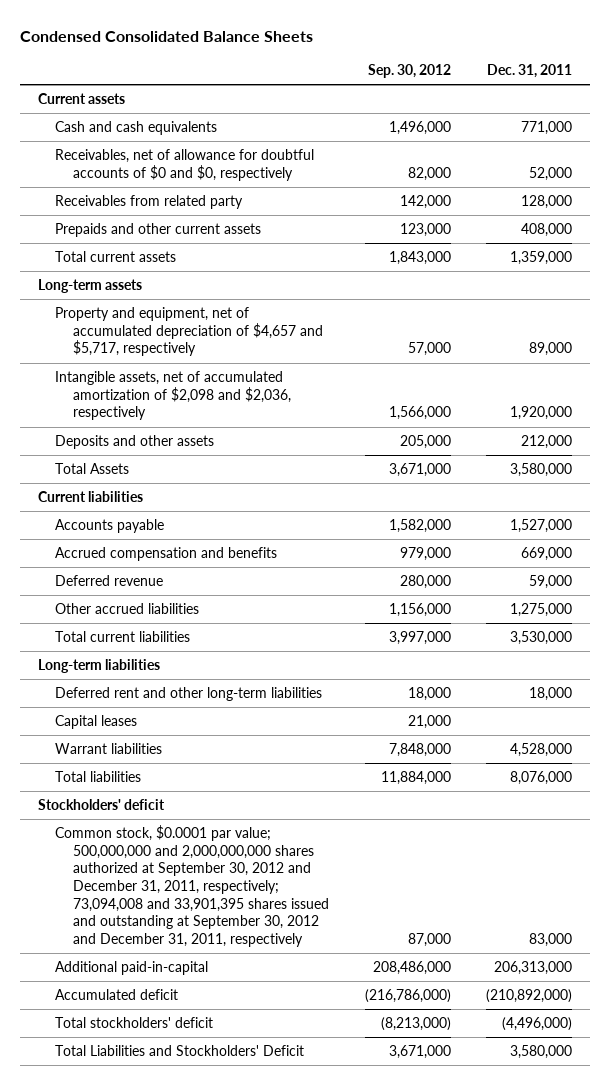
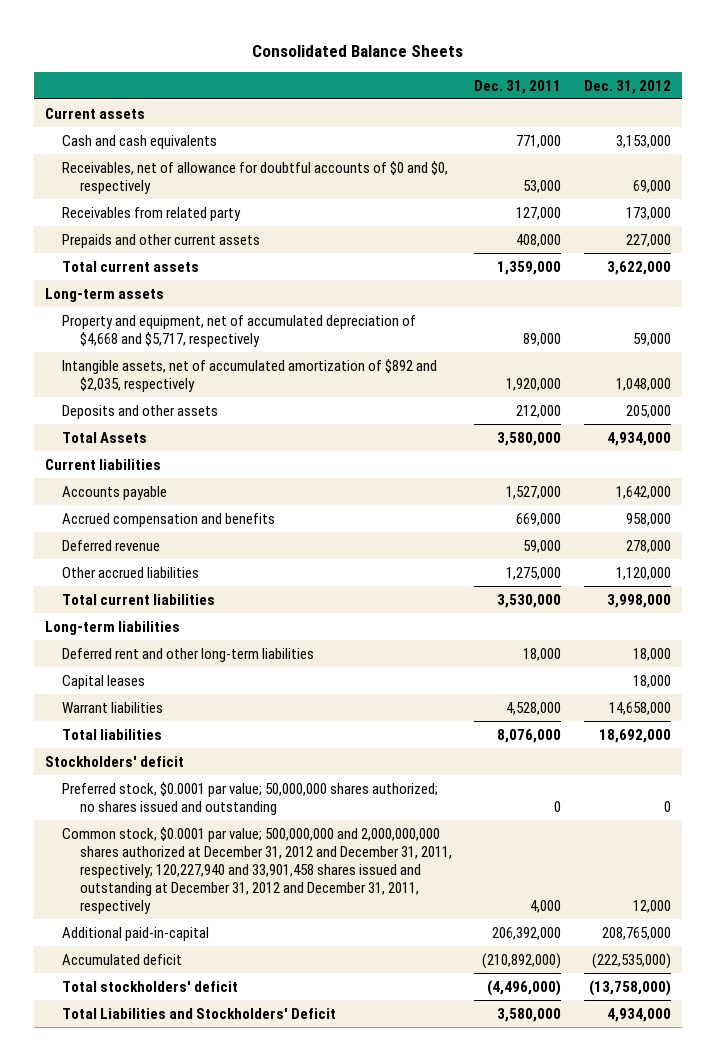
[19,30,313,42] Condensed Consolidated Balance Sheets -> [252,45,464,58] Consolidated Balance Sheets
[367,63,451,78] Sep. 30, 2012 -> none
none -> [584,79,672,94] Dec. 31, 2012
[529,166,573,181] 52,000 -> [523,179,562,193] 53,000
[521,195,573,210] 128,000 -> [516,206,562,220] 127,000
[55,307,324,357] Property and equipment, net of accumulated depreciation of $4,657 and $5,717, respectively -> [62,314,417,347] Property and equipment, net of accumulated depreciation of $4,668 and $5,717, respectively
[55,371,292,421] Intangible assets, net of accumulated amortization of $2,098 and $2,036, respectively -> [62,358,438,392] Intangible assets, net of accumulated amortization of $892 and $2,035, respectively
none -> [62,781,439,815] Preferred stock, $0.0001 par value; 50,000,000 shares authorized; no shares issued and outstanding
[55,825,330,947] Common stock, $0.0001 par value; 500,000,000 and 2,000,000,000 shares authorized at September 30, 2012 and December 31, 2011, respectively; 73,094,008 and 33,901,395 shares issued and outstanding at September 30, 2012 and December 31, 2011, respectively -> [62,826,452,914] Common stock, $0.0001 par value; 500,000,000 and 2,000,000,000 shares authorized at December 31, 2012 and December 31, 2011, respectively; 120,227,940 and 33,901,458 shares issued and outstanding at December 31, 2012 and December 31, 2011, respectively
[529,932,573,947] 83,000 -> [530,899,562,913] 4,000
[494,961,573,976] 206,313,000 -> [492,926,562,940] 206,392,000

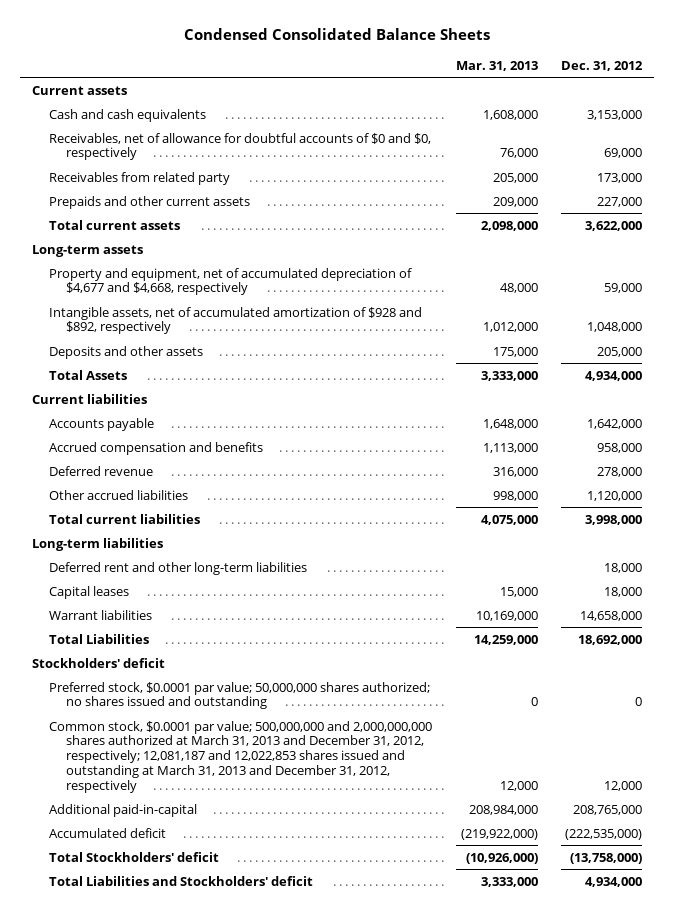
[252,45,464,58] Consolidated Balance Sheets -> [184,28,491,41] Condensed Consolidated Balance Sheets
[474,79,562,94] Dec. 31, 2011 -> none
none -> [455,60,538,71] Mar. 31, 2013
[62,314,417,347] Property and equipment, net of accumulated depreciation of $4,668 and $5,717, respectively -> [49,267,413,296] Property and equipment, net of accumulated depreciation of $4,677 and $4,668, respectively
[62,358,438,392] Intangible assets, net of accumulated amortization of $892 and $2,035, respectively -> [49,306,423,335] Intangible assets, net of accumulated amortization of $928 and $892, respectively
[62,728,163,740] Total liabilities -> [49,633,150,644] Total Liabilities
[62,826,452,914] Common stock, $0.0001 par value; 500,000,000 and 2,000,000,000 shares authorized at December 31, 2012 and December 31, 2011, respectively; 120,227,940 and 33,901,458 shares issued and outstanding at December 31, 2012 and December 31, 2011, respectively -> [49,720,433,793] Common stock, $0.0001 par value; 500,000,000 and 2,000,000,000 shares authorized at March 31, 2013 and December 31, 2012, respectively; 12,081,187 and 12,022,853 shares issued and outstanding at March 31, 2013 and December 31, 2012, respectively
[62,980,239,992] Total stockholders' deficit -> [49,851,220,862] Total Stockholders' deficit
[62,1007,337,1019] Total Liabilities and Stockholders' Deficit -> [49,875,314,886] Total Liabilities and Stockholders' deficit

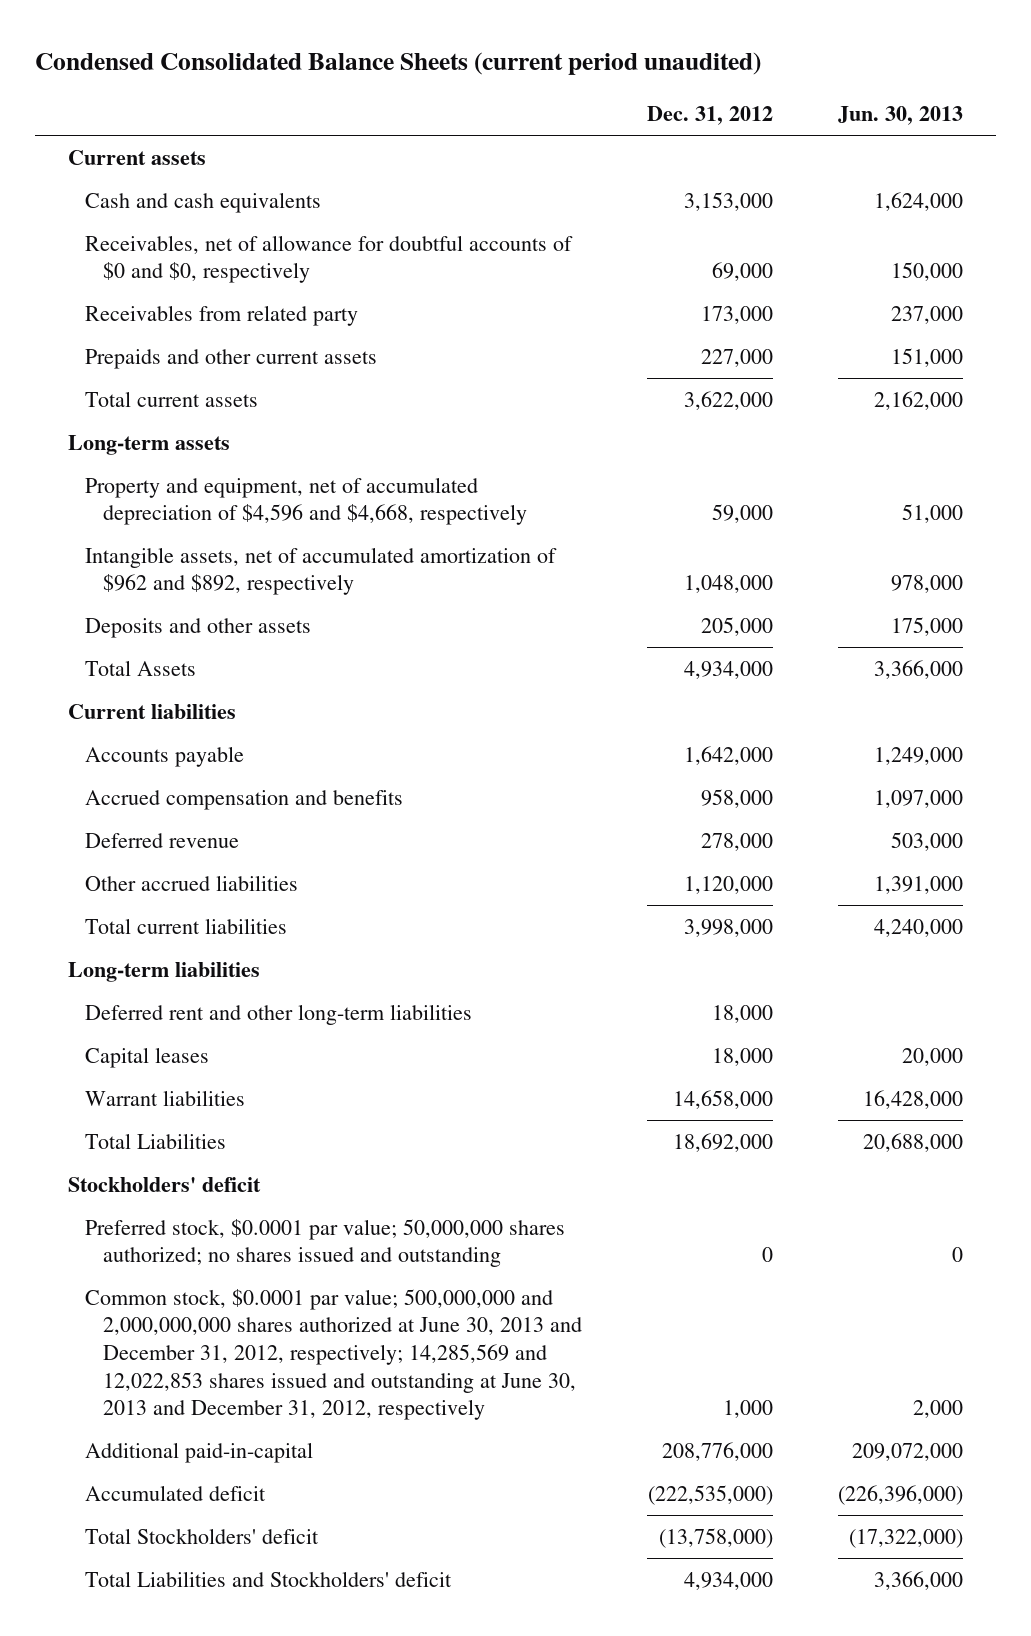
[184,28,491,41] Condensed Consolidated Balance Sheets -> [35,51,762,75] Condensed Consolidated Balance Sheets (current period unaudited)
[455,60,538,71] Mar. 31, 2013 -> none
none -> [838,105,964,125] Jun. 30, 2013
[49,267,413,296] Property and equipment, net of accumulated depreciation of $4,677 and $4,668, respectively -> [85,476,527,526] Property and equipment, net of accumulated depreciation of $4,596 and $4,668, respectively
[49,306,423,335] Intangible assets, net of accumulated amortization of $928 and $892, respectively -> [85,546,558,596] Intangible assets, net of accumulated amortization of $962 and $892, respectively
[49,720,433,793] Common stock, $0.0001 par value; 500,000,000 and 2,000,000,000 shares authorized at March 31, 2013 and December 31, 2012, respectively; 12,081,187 and 12,022,853 shares issued and outstanding at March 31, 2013 and December 31, 2012, respectively -> [85,1288,582,1421] Common stock, $0.0001 par value; 500,000,000 and 2,000,000,000 shares authorized at June 30, 2013 and December 31, 2012, respectively; 14,285,569 and 12,022,853 shares issued and outstanding at June 30, 2013 and December 31, 2012, respectively
[604,780,643,791] 12,000 -> [722,1400,773,1419] 1,000
[573,804,643,815] 208,765,000 -> [661,1441,773,1461] 208,776,000

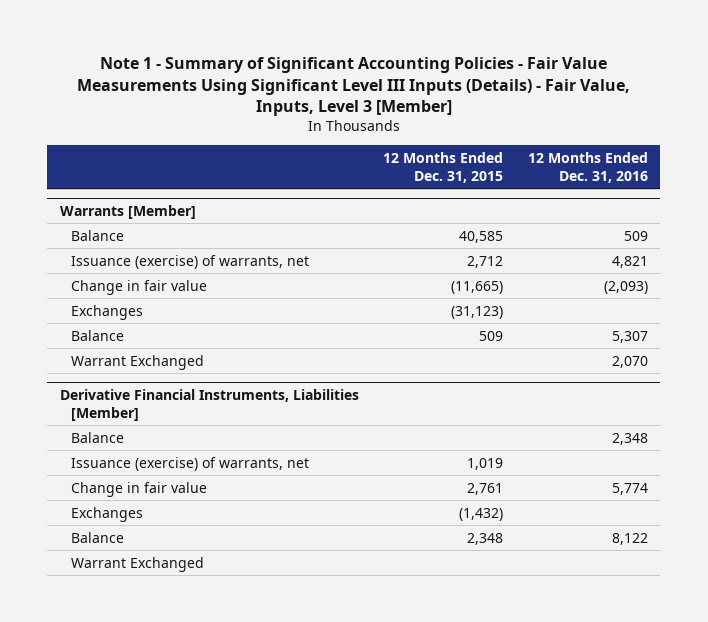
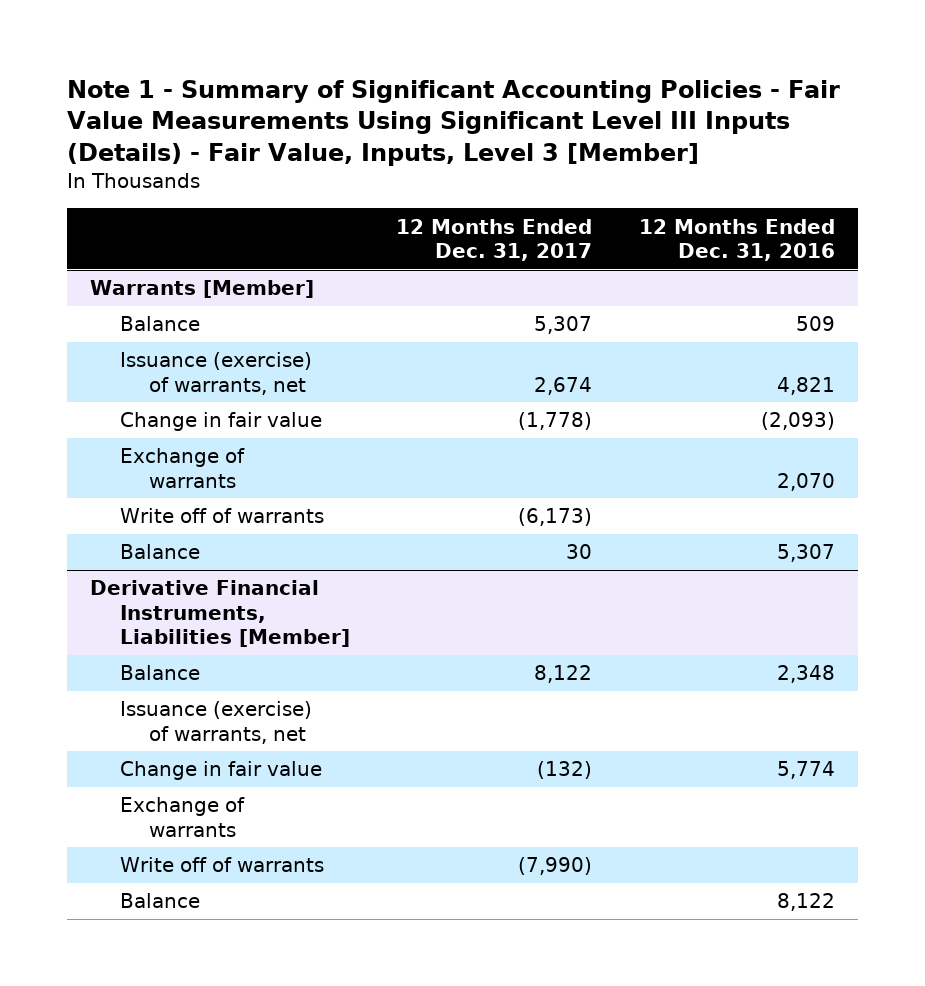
[383,151,504,183] 12 Months Ended Dec. 31, 2015 -> none
none -> [396,218,593,262] 12 Months Ended Dec. 31, 2017
[71,304,144,320] Exchanges -> none
none -> [119,448,245,488] Exchange of warrants
none -> [119,508,324,524] Write off of warrants
[71,354,205,370] Warrant Exchanged -> none
[71,506,144,522] Exchanges -> none
none -> [119,797,245,837] Exchange of warrants
none -> [119,857,324,873] Write off of warrants
[71,556,205,572] Warrant Exchanged -> none

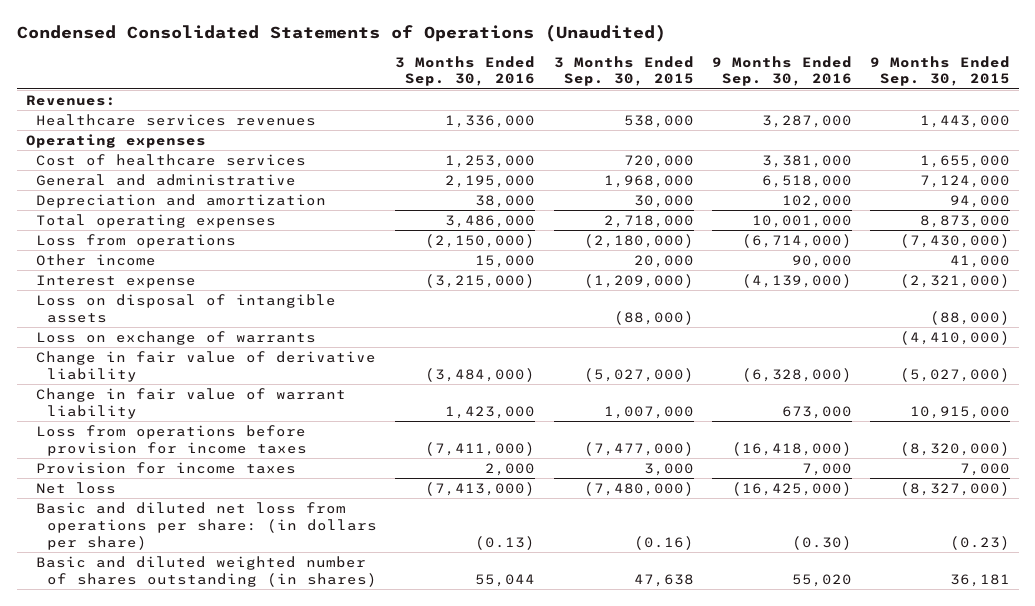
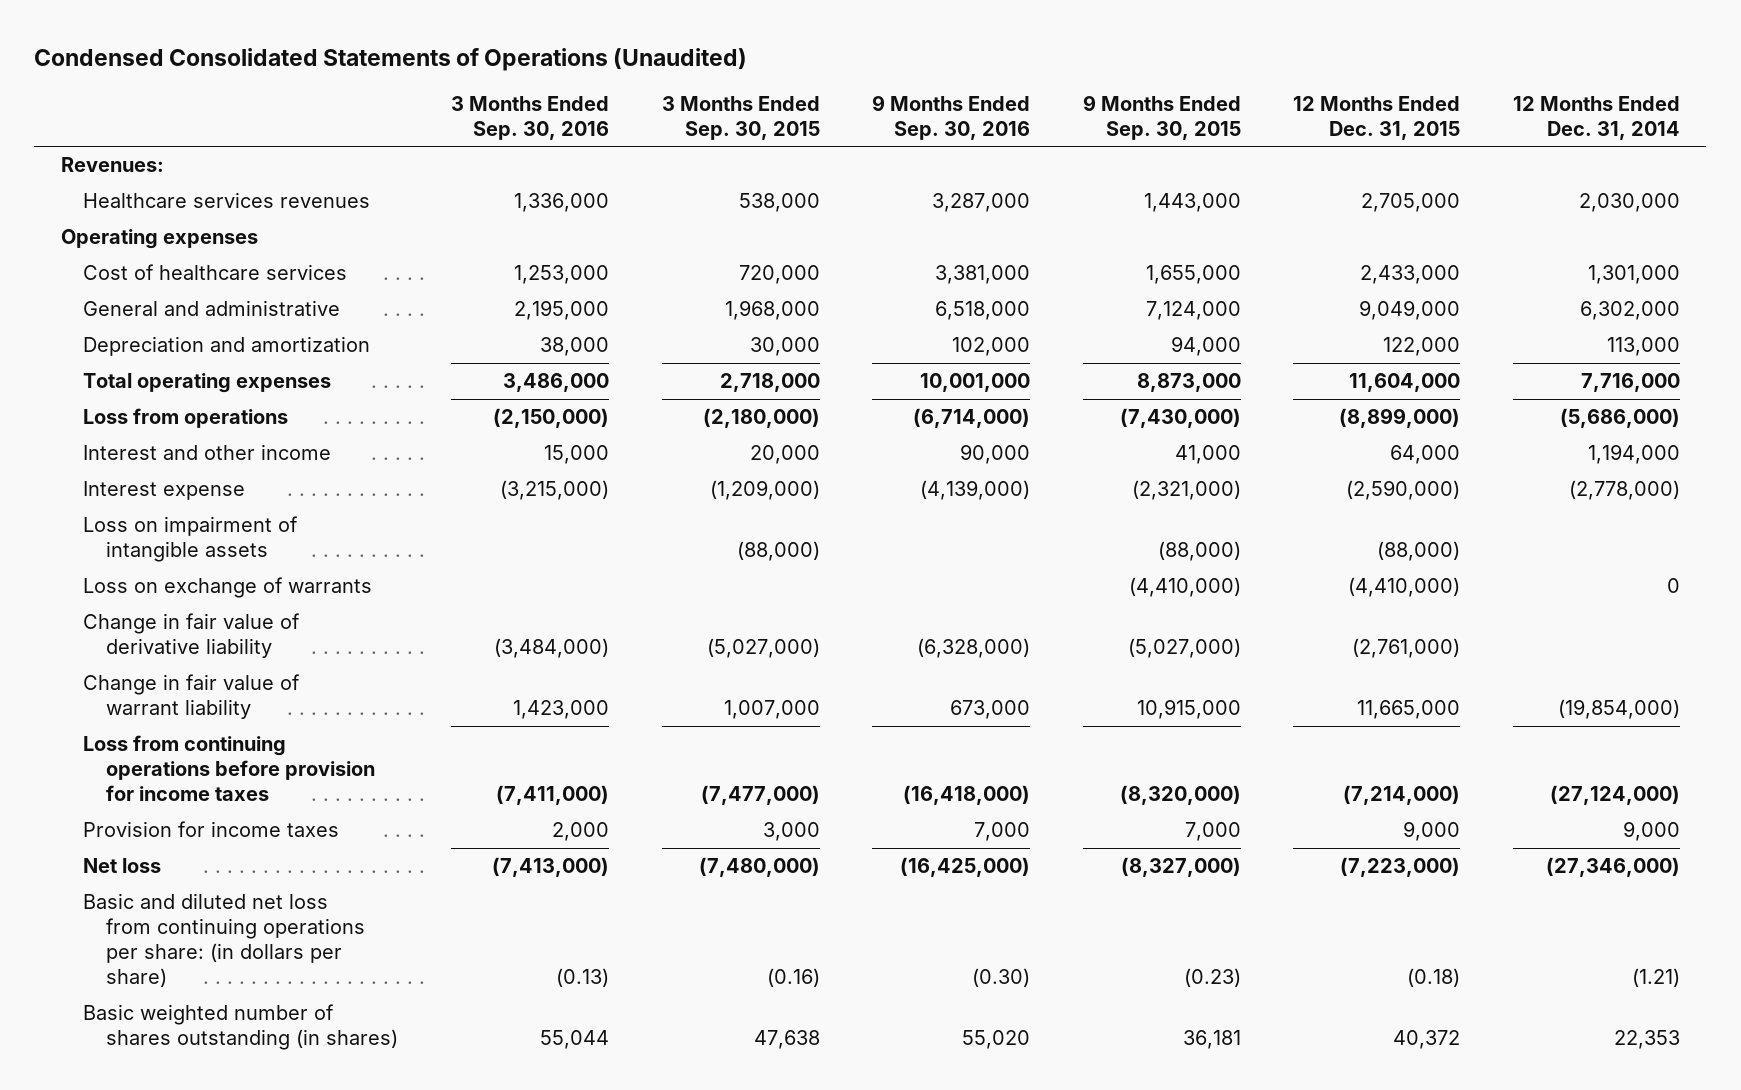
none -> [1293,95,1461,140] 12 Months Ended Dec. 31, 2015
none -> [1513,95,1681,140] 12 Months Ended Dec. 31, 2014
[36,254,157,267] Other income -> [83,444,332,461] Interest and other income
[36,294,337,323] Loss on disposal of intangible assets -> [83,516,299,563] Loss on impairment of intangible assets
[36,425,308,456] Loss from operations before provision for income taxes -> [83,735,376,802] Loss from continuing operations before provision for income taxes
[36,502,378,550] Basic and diluted net loss from operations per share: (in dollars per share) -> [83,893,366,988] Basic and diluted net loss from continuing operations per share: (in dollars per share)
[36,556,378,587] Basic and diluted weighted number of shares outstanding (in shares) -> [83,1004,399,1051] Basic weighted number of shares outstanding (in shares)

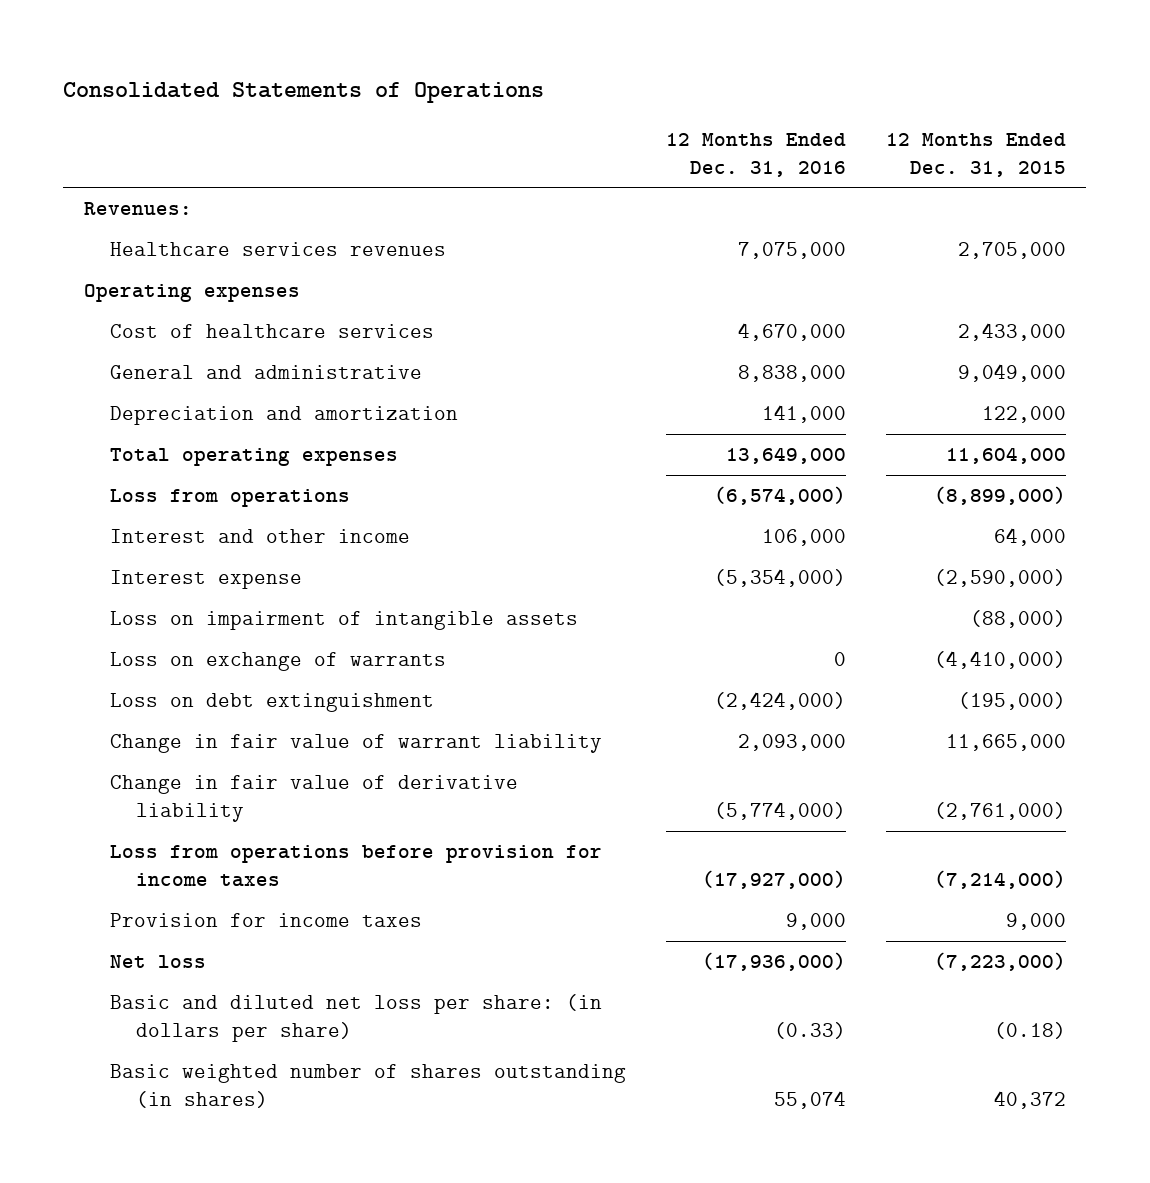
[34,47,748,71] Condensed Consolidated Statements of Operations (Unaudited) -> [63,82,545,104] Consolidated Statements of Operations
[450,95,609,140] 3 Months Ended Sep. 30, 2016 -> none
[661,95,820,140] 3 Months Ended Sep. 30, 2015 -> none
[872,94,1031,140] 9 Months Ended Sep. 30, 2016 -> none
[1082,94,1241,140] 9 Months Ended Sep. 30, 2015 -> none
[1513,95,1681,140] 12 Months Ended Dec. 31, 2014 -> none
none -> [665,132,846,177] 12 Months Ended Dec. 31, 2016
none -> [109,693,434,713] Loss on debt extinguishment
[83,613,301,659] Change in fair value of derivative liability -> [109,775,518,822] Change in fair value of derivative liability
[83,735,376,802] Loss from continuing operations before provision for income taxes -> [109,845,602,887] Loss from operations before provision for income taxes
[83,893,366,988] Basic and diluted net loss from continuing operations per share: (in dollars per share) -> [109,994,602,1042] Basic and diluted net loss per share: (in dollars per share)

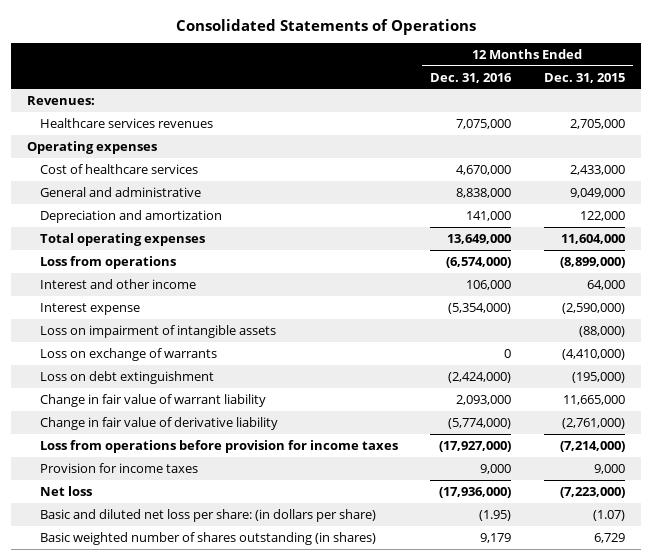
[773,1021,846,1039] (0.33) -> [479,509,512,521] (1.95)
[994,1021,1067,1039] (0.18) -> [592,509,625,521] (1.07)
[773,1090,846,1109] 55,074 -> [480,532,512,543] 9,179
[994,1090,1067,1109] 40,372 -> [593,532,625,543] 6,729

